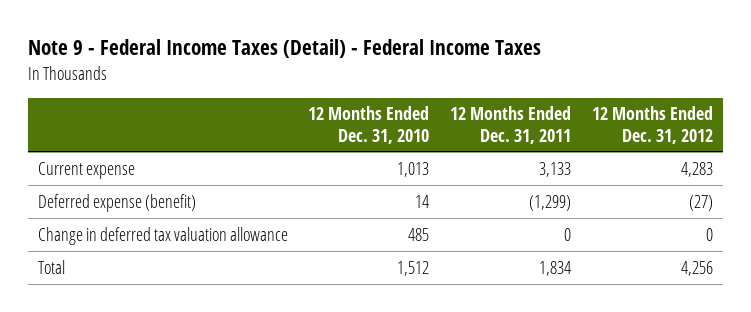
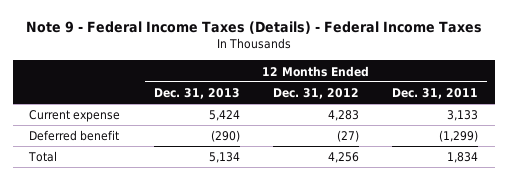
[27,39,541,59] Note 9 - Federal Income Taxes (Detail) - Federal Income Taxes -> [25,20,482,34] Note 9 - Federal Income Taxes (Details) - Federal Income Taxes
[308,106,430,144] 12 Months Ended Dec. 31, 2010 -> none
none -> [153,87,240,99] Dec. 31, 2013
[37,226,288,245] Change in deferred tax valuation allowance -> none
[37,193,196,212] Deferred expense (benefit) -> [29,130,120,142] Deferred benefit

